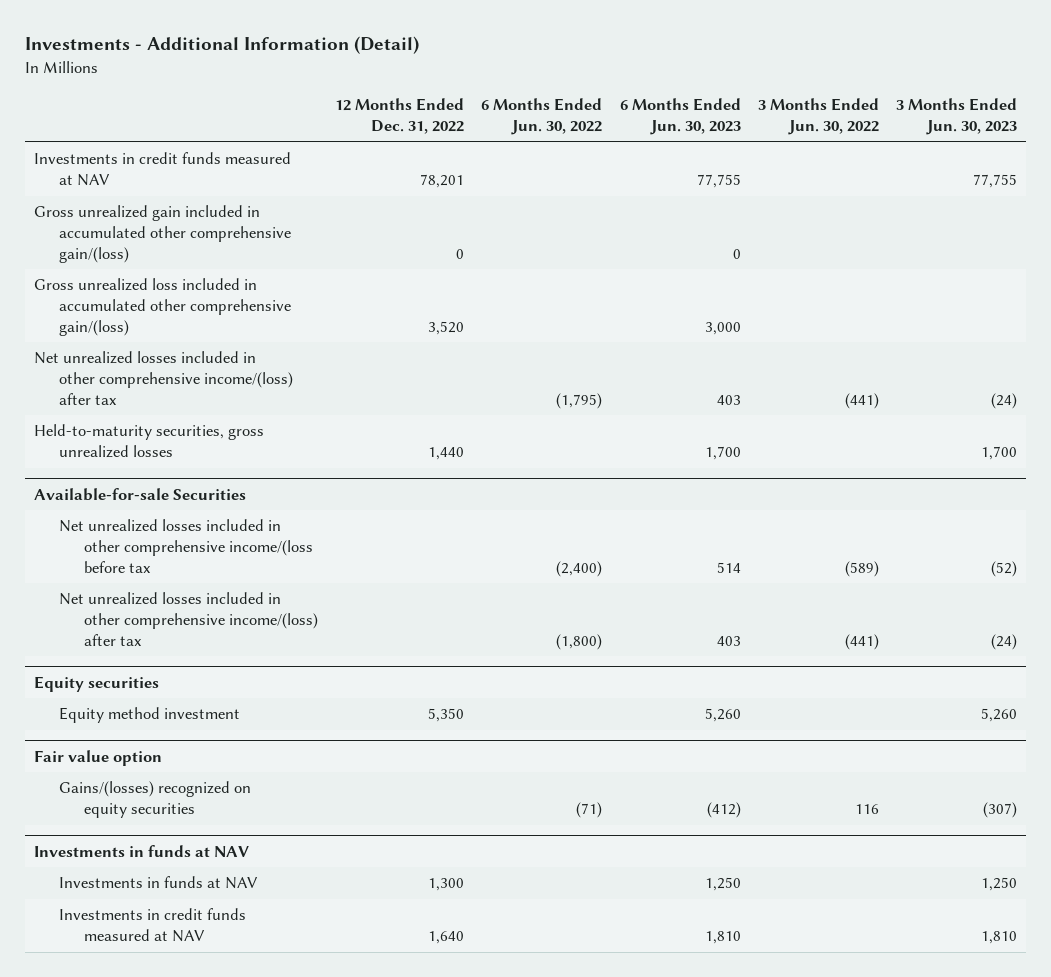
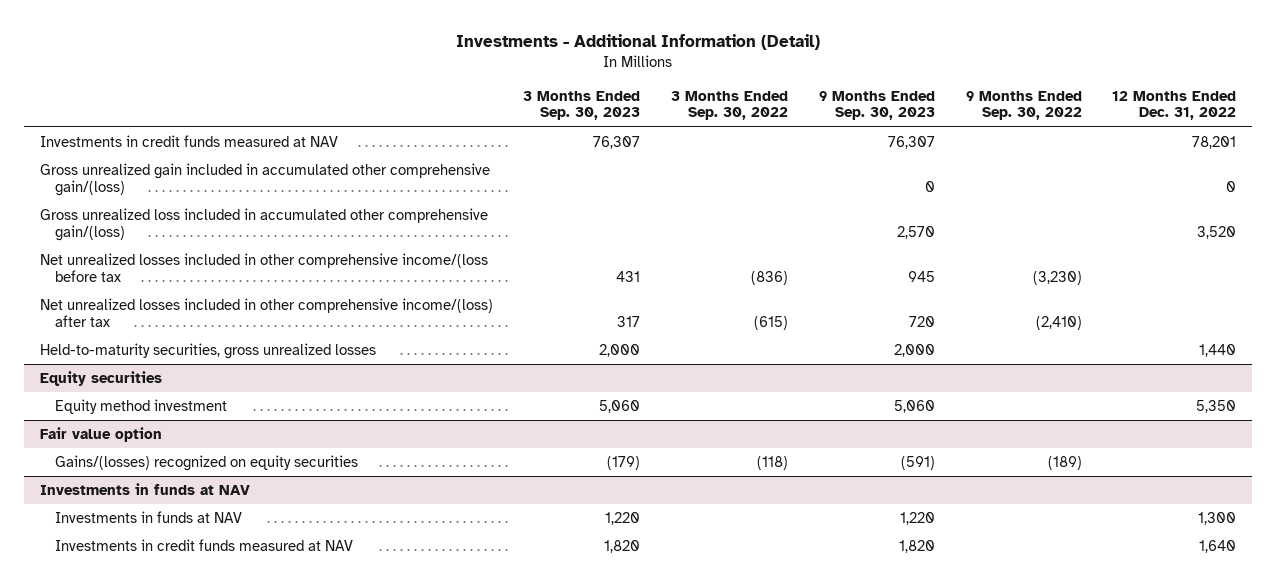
[481,98,603,136] 6 Months Ended Jun. 30, 2022 -> none
[619,98,741,136] 6 Months Ended Jun. 30, 2023 -> none
[758,98,880,136] 3 Months Ended Jun. 30, 2022 -> none
[896,98,1018,136] 3 Months Ended Jun. 30, 2023 -> none
none -> [523,90,641,121] 3 Months Ended Sep. 30, 2023
none -> [671,90,789,121] 3 Months Ended Sep. 30, 2022
none -> [818,90,935,121] 9 Months Ended Sep. 30, 2023
none -> [965,90,1082,121] 9 Months Ended Sep. 30, 2022
[33,351,293,405] Net unrealized losses included in other comprehensive income/(loss) after tax -> none
[33,487,246,501] Available-for-sale Securities -> none
[33,424,264,458] Held-to-maturity securities, gross unrealized losses -> [39,343,376,360] Held-to-maturity securities, gross unrealized losses

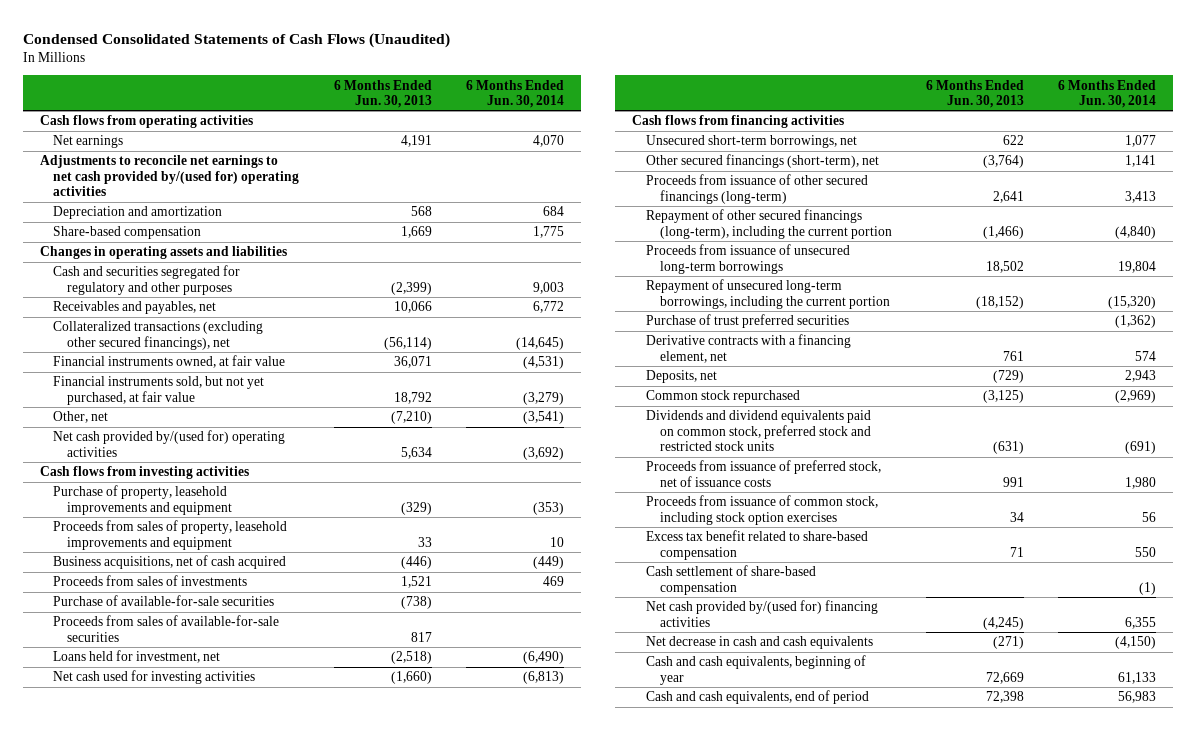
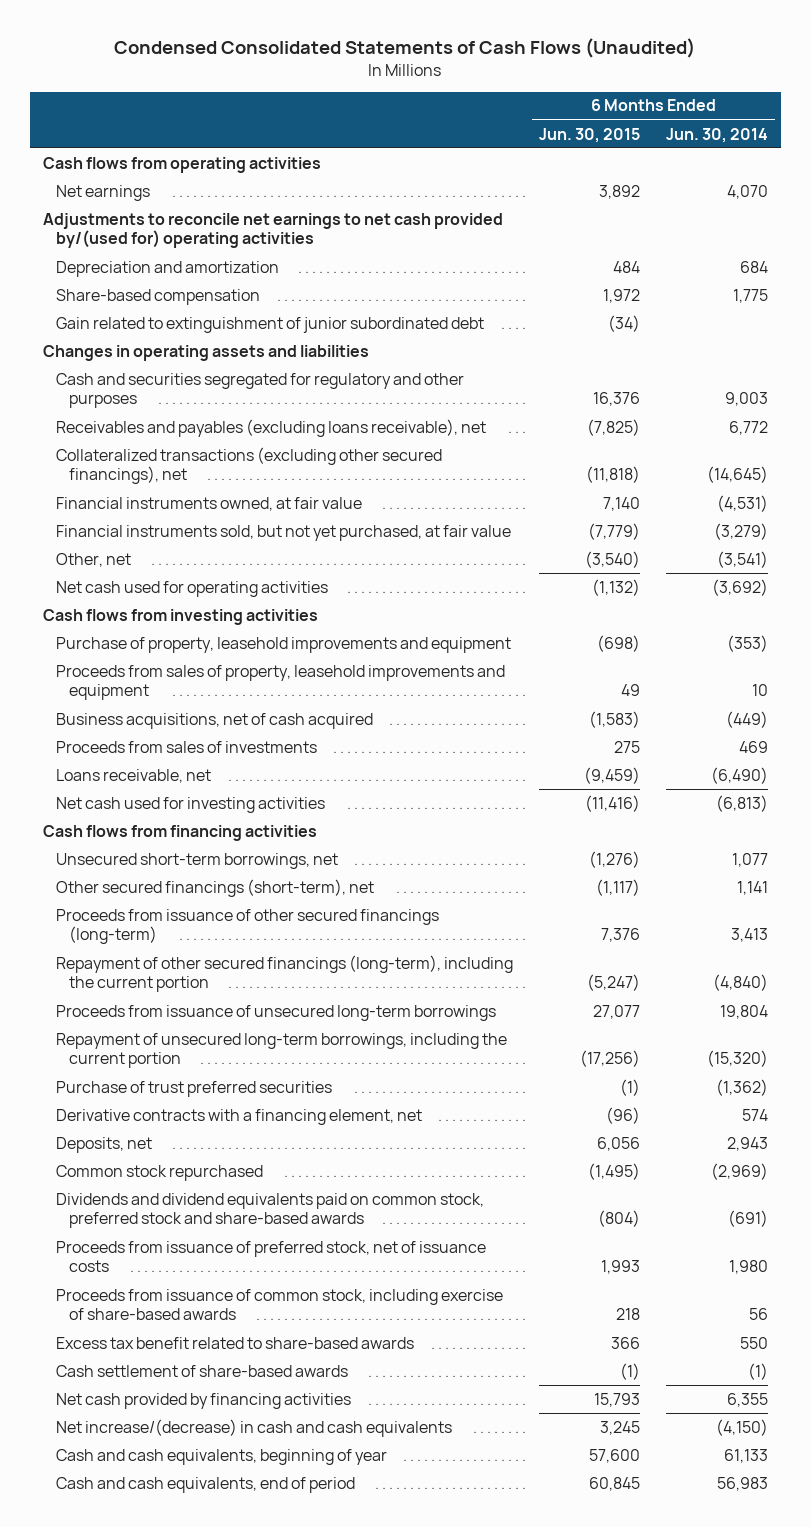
[333,79,432,109] 6 Months Ended Jun. 30, 2013 -> none
none -> [539,127,641,143] Jun. 30, 2015
none -> [55,316,484,333] Gain related to extinguishment of junior subordinated debt
[53,301,217,315] Receivables and payables, net -> [55,418,486,437] Receivables and payables (excluding loans receivable), net
[53,430,286,457] Net cash provided by/(used for) operating activities -> [55,580,328,597] Net cash used for operating activities
[53,595,275,607] Purchase of available-for-sale securities -> none
[53,615,280,642] Proceeds from sales of available-for-sale securities -> none
[53,650,221,664] Loans held for investment, net -> [55,768,211,783] Loans receivable, net
[645,410,871,452] Dividends and dividend equivalents paid on common stock, preferred stock and restricted stock units -> [55,1192,484,1229] Dividends and dividend equivalents paid on common stock, preferred stock and share-based awards
[645,495,878,525] Proceeds from issuance of common stock, including stock option exercises -> [55,1288,503,1321] Proceeds from issuance of common stock, including exercise of share-based awards
[645,530,868,560] Excess tax benefit related to share-based compensation -> [55,1336,414,1349] Excess tax benefit related to share-based awards
[645,565,816,595] Cash settlement of share-based compensation -> [55,1364,348,1377] Cash settlement of share-based awards
[645,600,878,627] Net cash provided by/(used for) financing activities -> [55,1392,351,1409] Net cash provided by financing activities
[645,636,873,650] Net decrease in cash and cash equivalents -> [55,1418,452,1437] Net increase/(decrease) in cash and cash equivalents

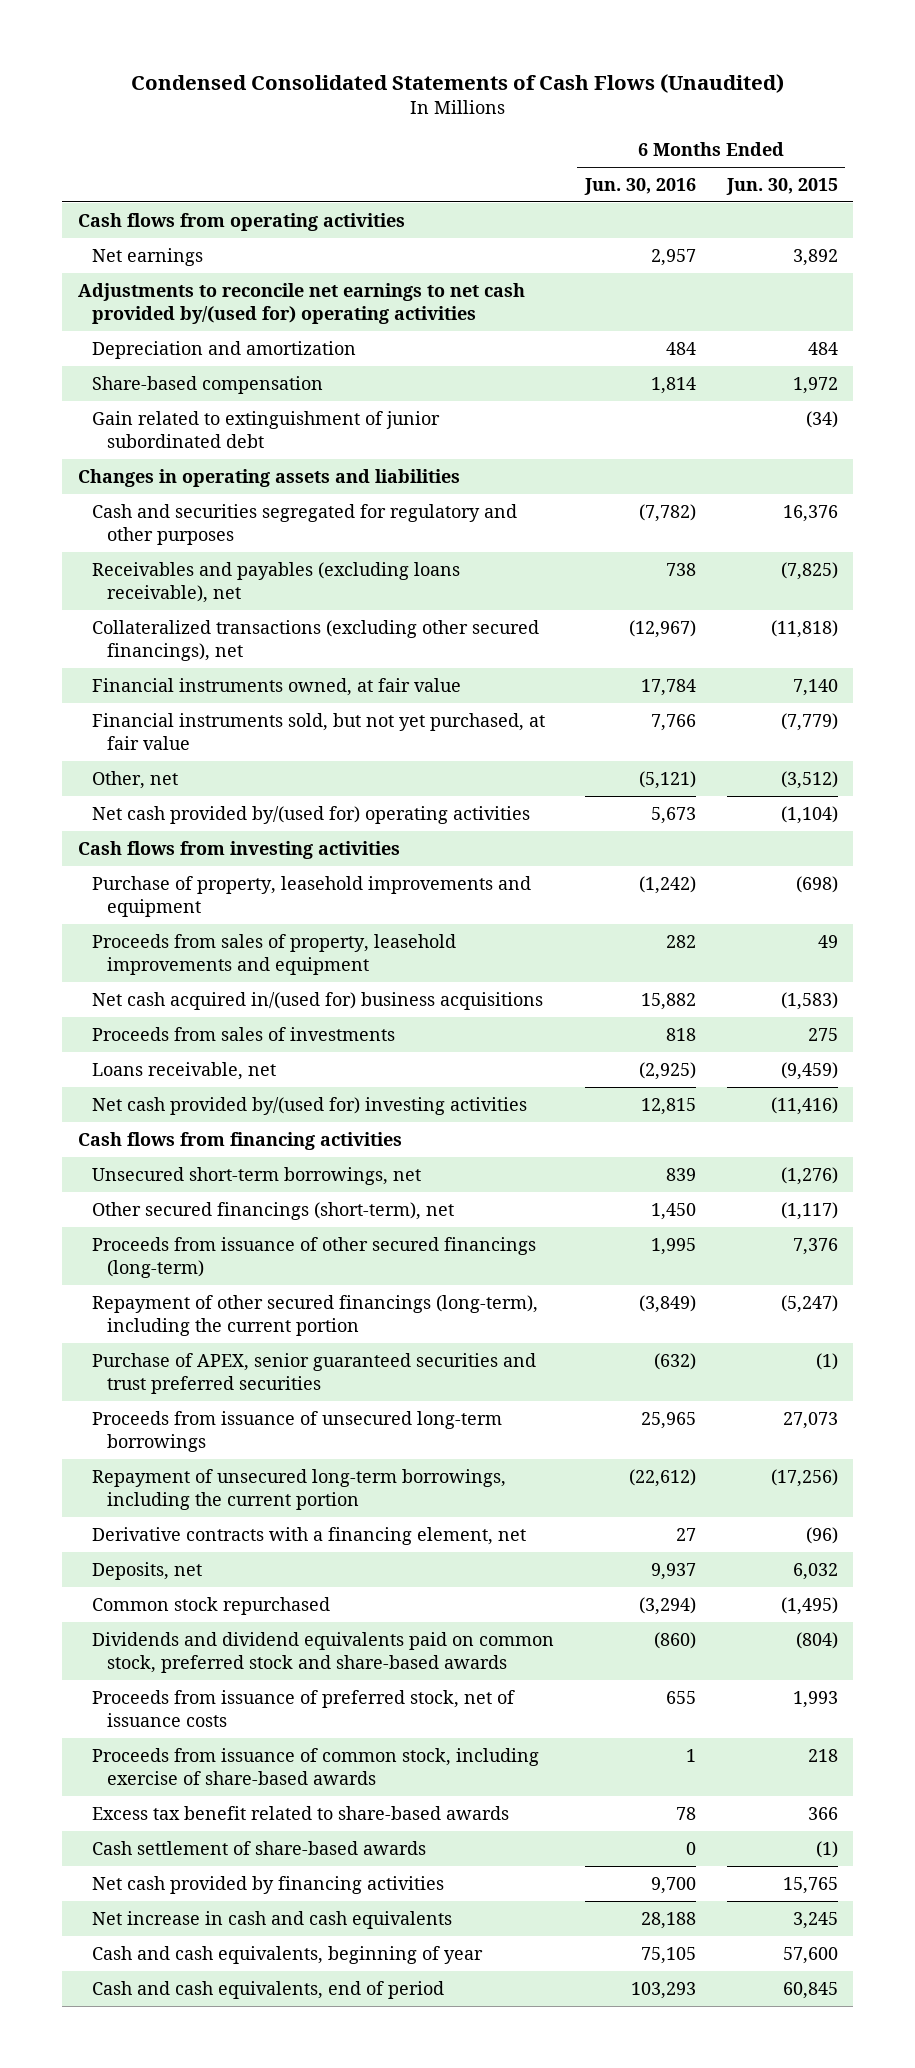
[666,127,769,143] Jun. 30, 2014 -> none
none -> [583,177,696,195] Jun. 30, 2016
[585,550,641,568] (3,540) -> [780,770,838,789] (3,512)
[55,580,328,597] Net cash used for operating activities -> [92,805,531,824] Net cash provided by/(used for) operating activities
[592,578,641,596] (1,132) -> [780,805,838,824] (1,104)
[55,712,373,729] Business acquisitions, net of cash acquired -> [92,991,544,1010] Net cash acquired in/(used for) business acquisitions
[55,796,325,813] Net cash used for investing activities -> [92,1096,528,1115] Net cash provided by/(used for) investing activities
none -> [92,1352,537,1395] Purchase of APEX, senior guaranteed securities and trust preferred securities
[593,1004,641,1019] 27,077 -> [782,1411,838,1429] 27,073
[55,1080,332,1097] Purchase of trust preferred securities -> none
[597,1136,641,1151] 6,056 -> [792,1562,838,1580] 6,032
[594,1392,641,1407] 15,793 -> [782,1876,838,1894] 15,765
[55,1418,452,1437] Net increase/(decrease) in cash and cash equivalents -> [92,1910,453,1929] Net increase in cash and cash equivalents

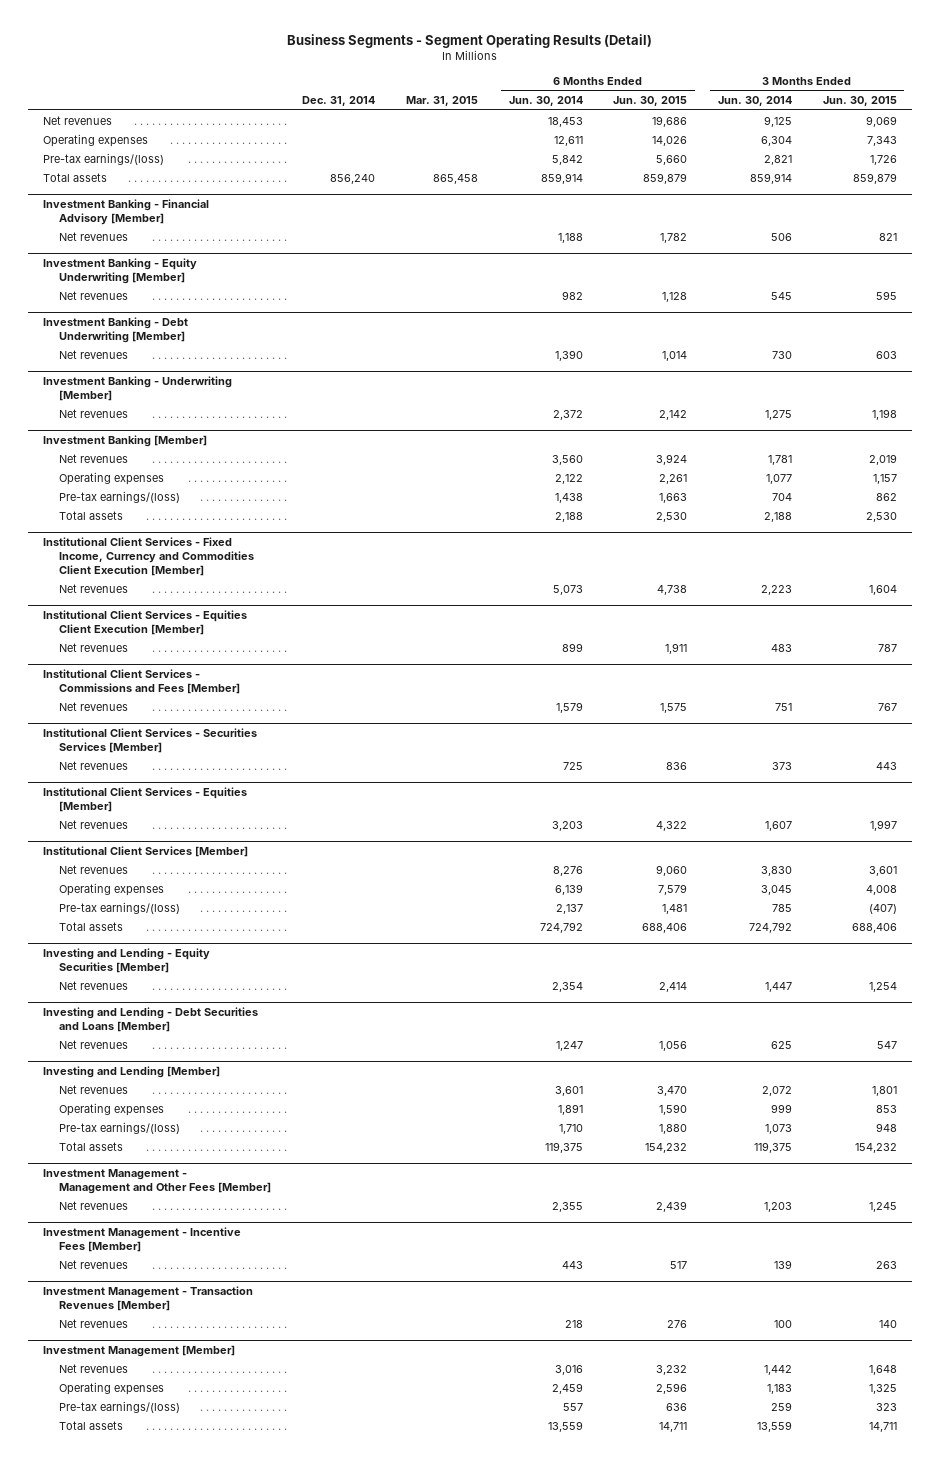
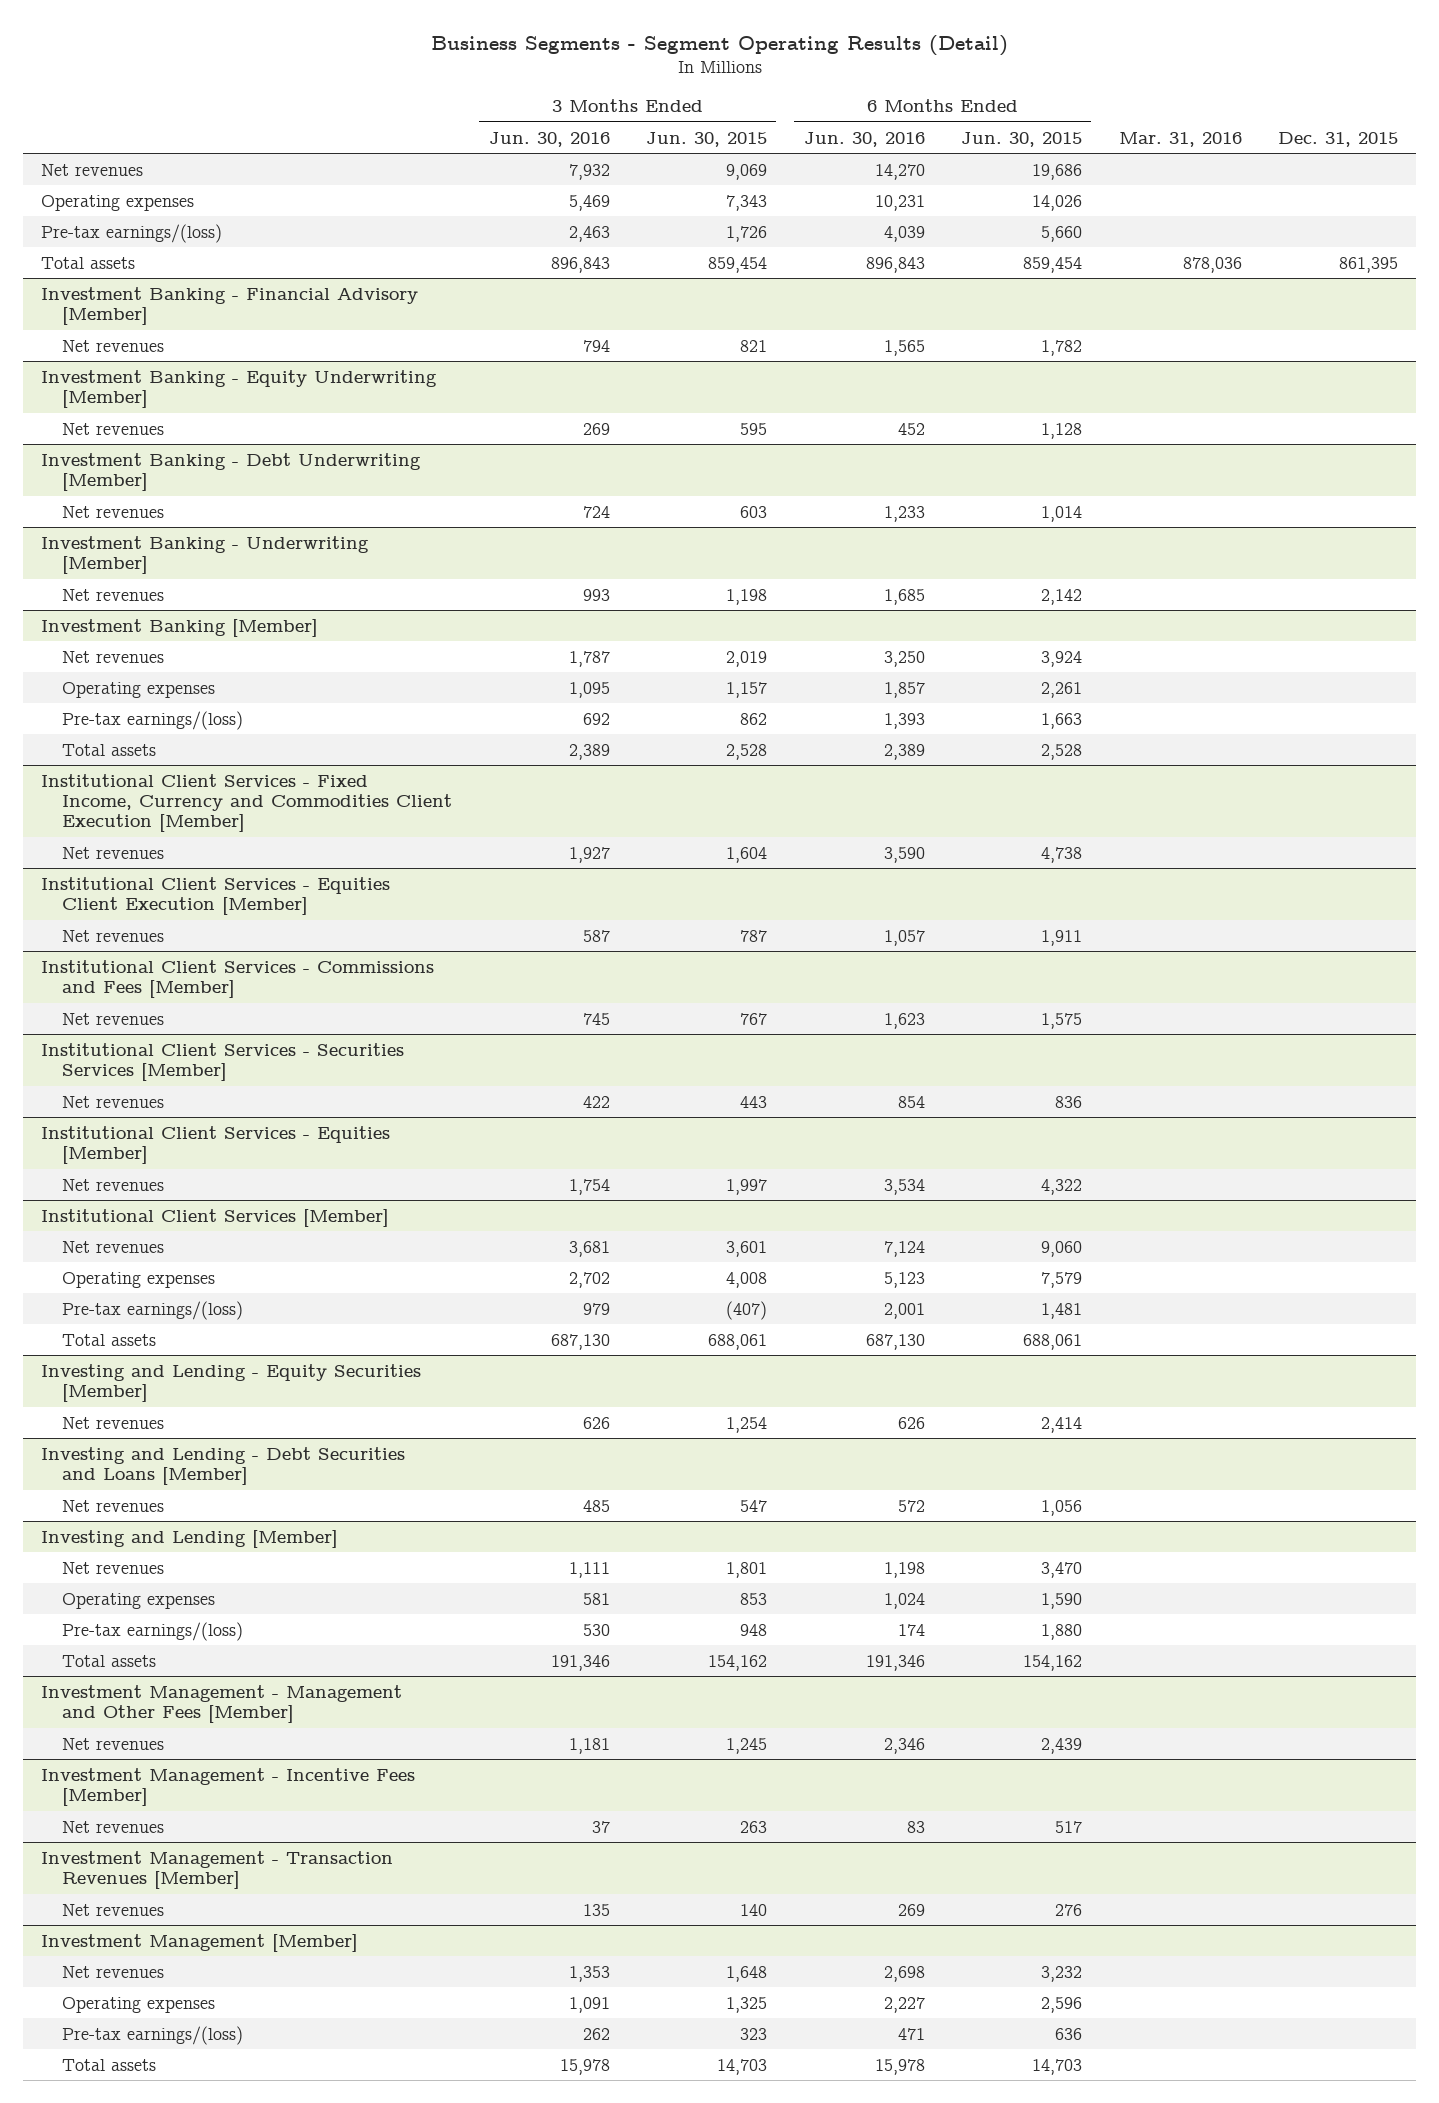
[302,95,376,106] Dec. 31, 2014 -> none
[405,95,478,106] Mar. 31, 2015 -> none
[508,95,583,106] Jun. 30, 2014 -> none
[718,95,793,106] Jun. 30, 2014 -> none
none -> [488,131,610,147] Jun. 30, 2016
none -> [803,131,925,147] Jun. 30, 2016
none -> [1118,131,1242,147] Mar. 31, 2016
none -> [1278,131,1399,147] Dec. 31, 2015
[643,172,688,184] 859,879 -> [1023,256,1083,273] 859,454
[852,172,897,184] 859,879 -> [708,256,768,273] 859,454
[656,511,688,522] 2,530 -> [1041,743,1083,760] 2,528
[865,511,897,522] 2,530 -> [726,743,768,760] 2,528
[642,922,688,933] 688,406 -> [1023,1333,1083,1350] 688,061
[851,922,897,933] 688,406 -> [708,1333,768,1350] 688,061
[645,1142,688,1153] 154,232 -> [1023,1654,1083,1671] 154,162
[854,1142,897,1153] 154,232 -> [708,1654,768,1671] 154,162
[659,1421,688,1432] 14,711 -> [1032,2058,1083,2075] 14,703
[868,1421,897,1432] 14,711 -> [717,2058,768,2075] 14,703

